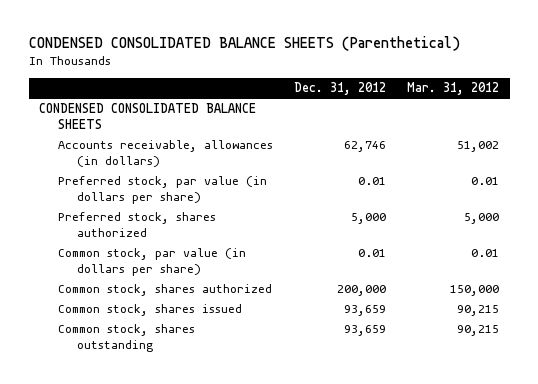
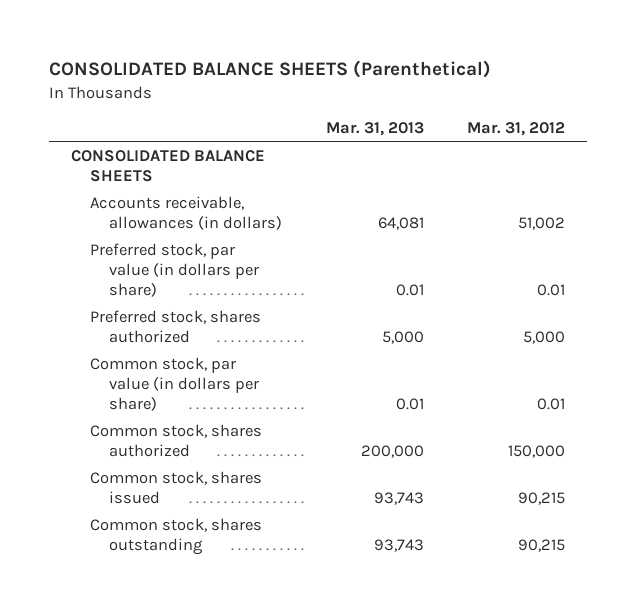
[28,36,460,52] CONDENSED CONSOLIDATED BALANCE SHEETS (Parenthetical) -> [49,59,492,78] CONSOLIDATED BALANCE SHEETS (Parenthetical)
[293,82,386,96] Dec. 31, 2012 -> none
none -> [325,122,424,137] Mar. 31, 2013
[39,103,257,129] CONDENSED CONSOLIDATED BALANCE SHEETS -> [70,149,265,182] CONSOLIDATED BALANCE SHEETS

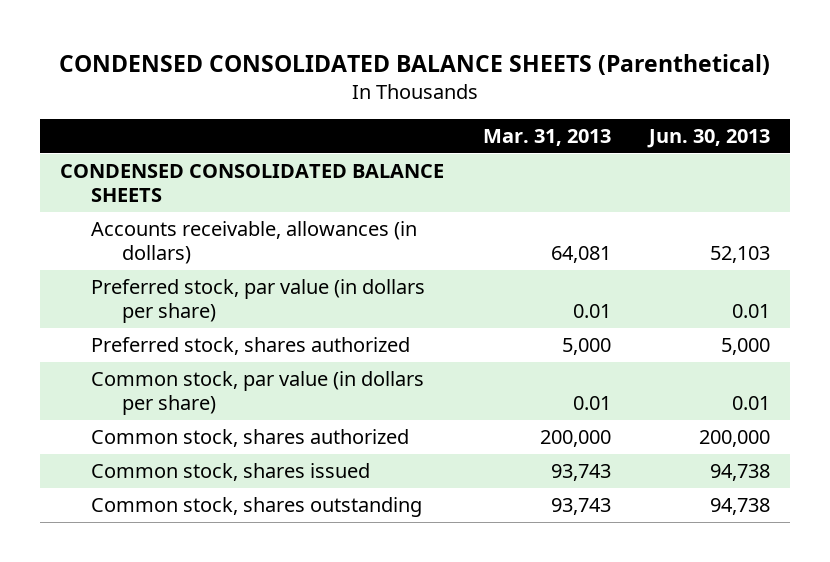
[49,59,492,78] CONSOLIDATED BALANCE SHEETS (Parenthetical) -> [59,53,771,75] CONDENSED CONSOLIDATED BALANCE SHEETS (Parenthetical)
[467,122,566,137] Mar. 31, 2012 -> none
none -> [647,128,771,148] Jun. 30, 2013
[70,149,265,182] CONSOLIDATED BALANCE SHEETS -> [59,164,444,203] CONDENSED CONSOLIDATED BALANCE SHEETS

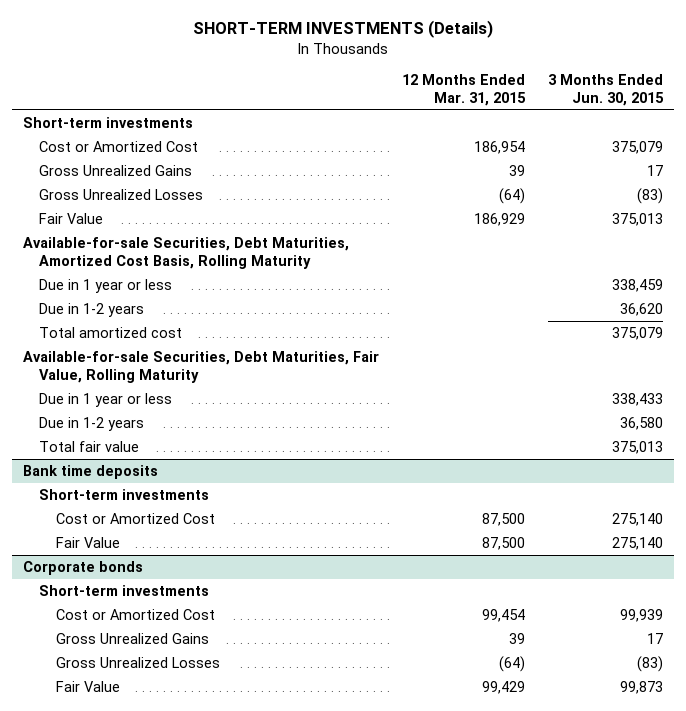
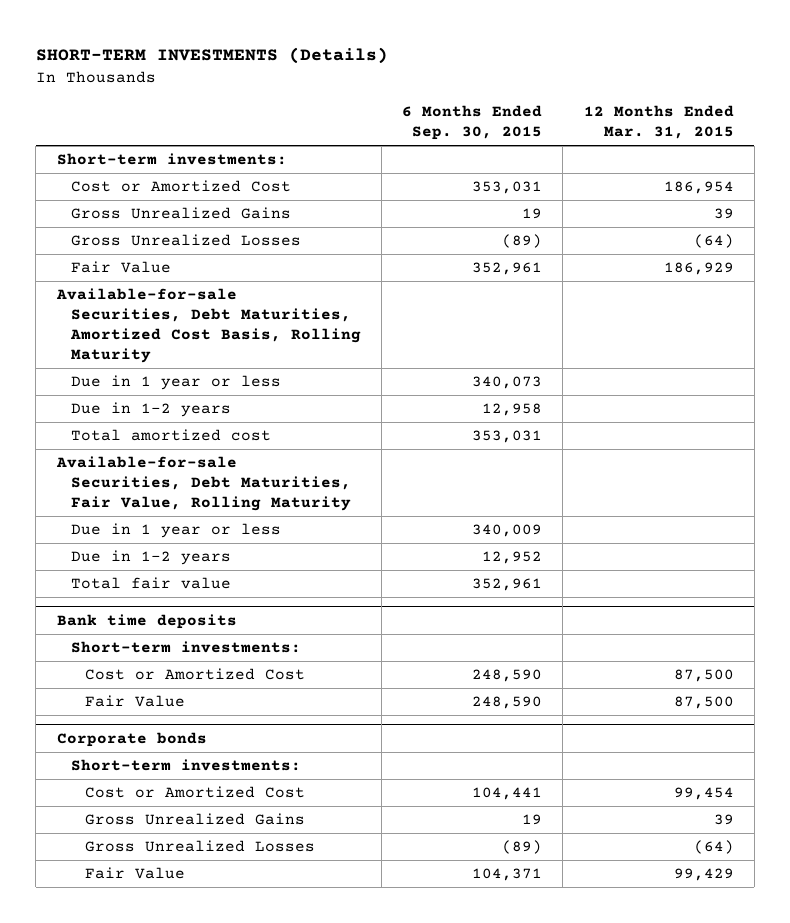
[547,74,664,107] 3 Months Ended Jun. 30, 2015 -> none
none -> [402,104,543,140] 6 Months Ended Sep. 30, 2015
[23,117,194,129] Short-term investments -> [56,153,287,166] Short-term investments:
[39,489,210,501] Short-term investments -> [71,641,302,654] Short-term investments:
[39,585,210,597] Short-term investments -> [71,759,302,772] Short-term investments:

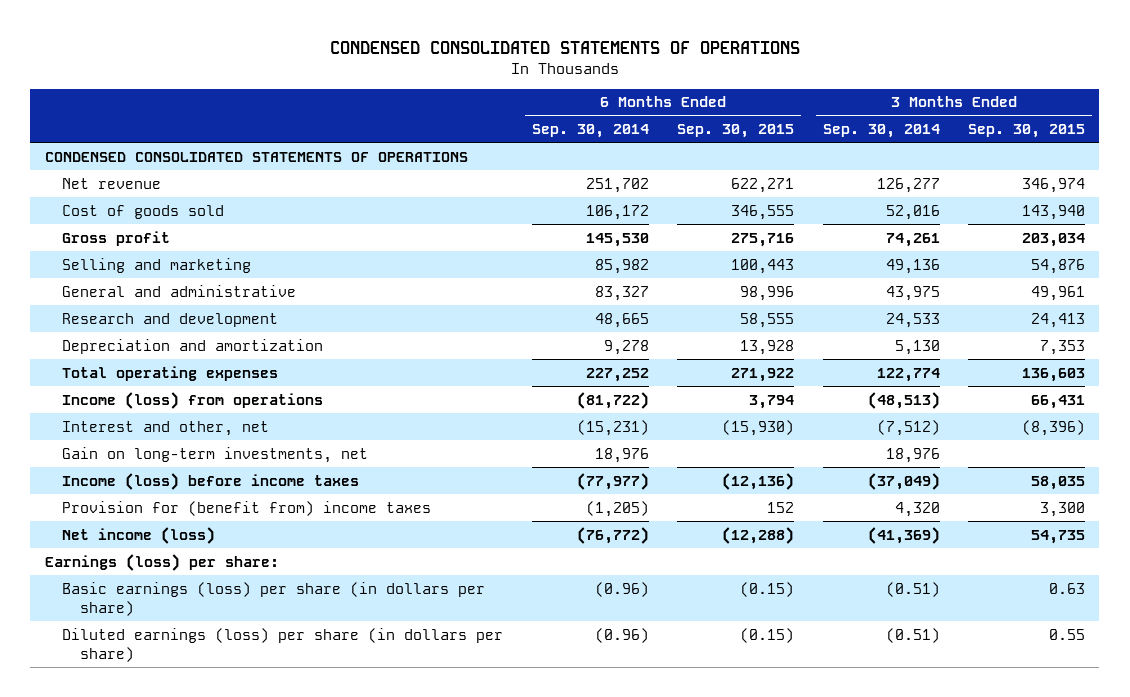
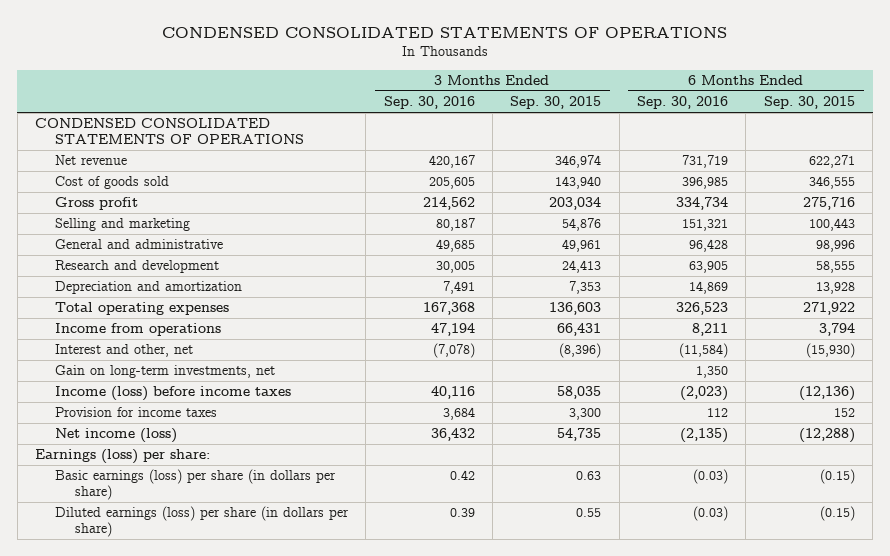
[531,124,649,139] Sep. 30, 2014 -> none
[822,124,940,139] Sep. 30, 2014 -> none
none -> [383,96,475,110] Sep. 30, 2016
none -> [636,96,728,110] Sep. 30, 2016
[62,391,324,409] Income (loss) from operations -> [54,323,221,337] Income from operations
[62,500,432,516] Provision for (benefit from) income taxes -> [54,407,217,418] Provision for income taxes

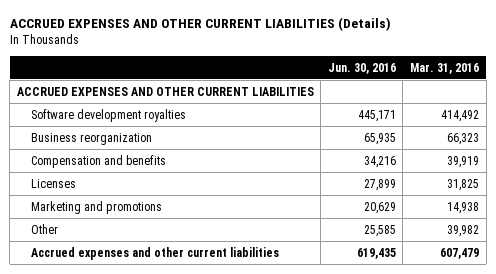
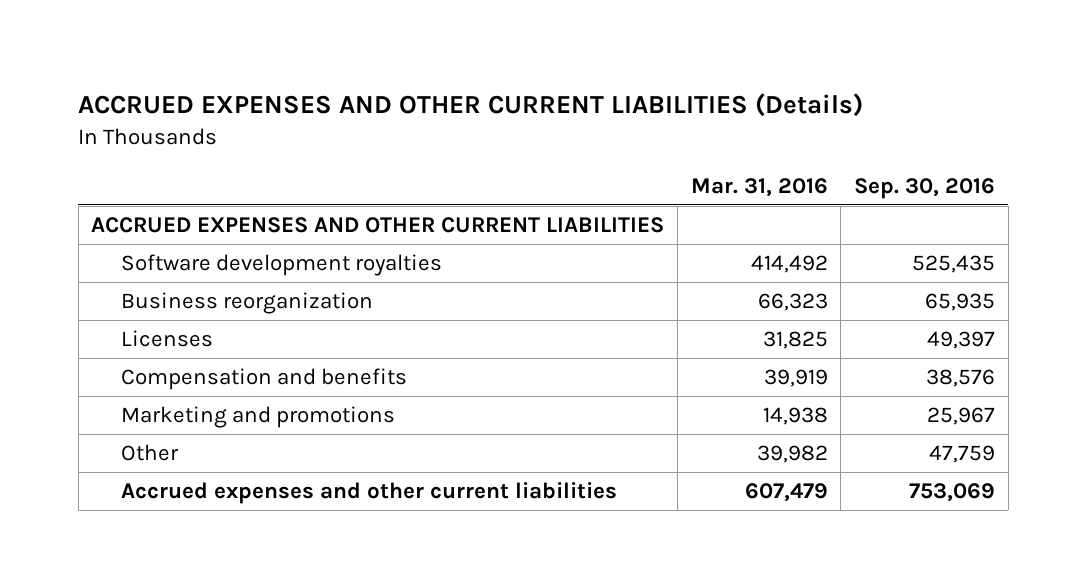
[327,62,396,74] Jun. 30, 2016 -> none
none -> [853,177,995,199] Sep. 30, 2016
[30,154,166,168] Compensation and benefits -> [121,368,408,391] Compensation and benefits

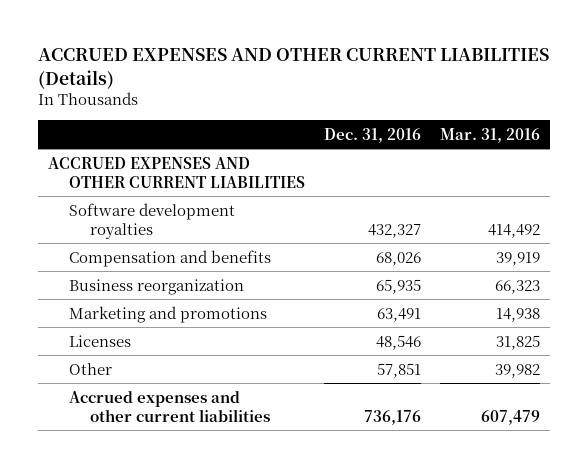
[853,177,995,199] Sep. 30, 2016 -> none
none -> [324,127,422,143] Dec. 31, 2016
[121,292,374,315] Business reorganization -> [68,278,244,295] Business reorganization
[121,330,214,348] Licenses -> [68,334,131,347] Licenses

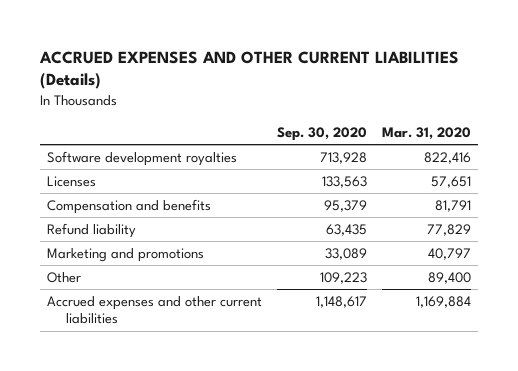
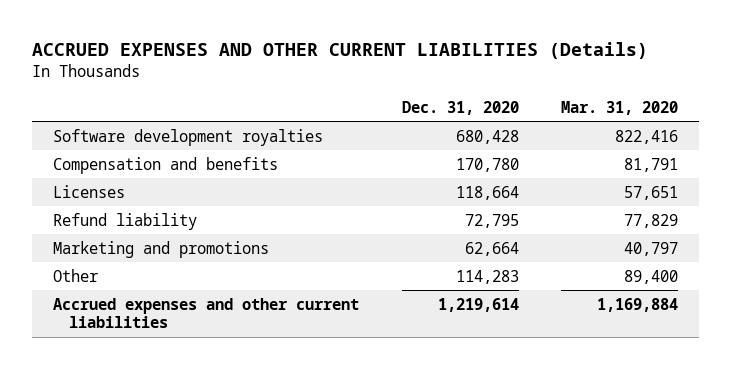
[276,127,367,142] Sep. 30, 2020 -> none
none -> [401,100,519,115] Dec. 31, 2020
[47,175,97,187] Licenses -> [53,184,126,198] Licenses

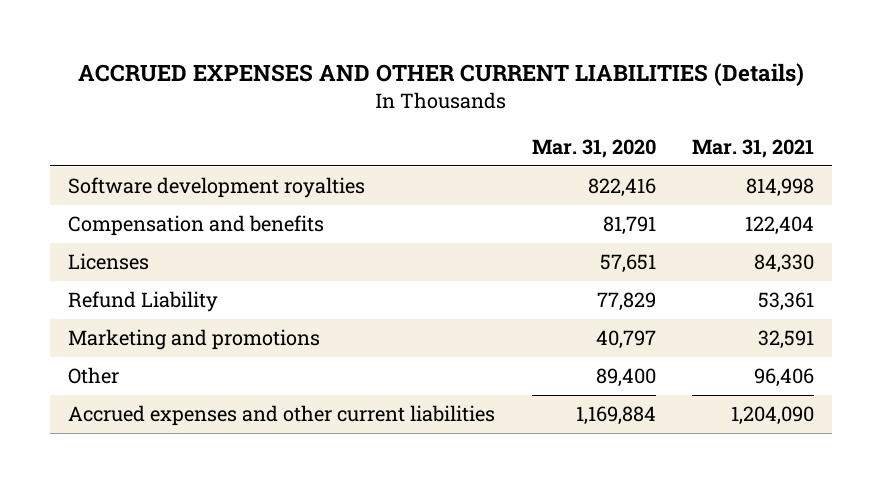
[401,100,519,115] Dec. 31, 2020 -> none
none -> [692,138,815,158] Mar. 31, 2021
[53,212,198,230] Refund liability -> [68,291,219,313] Refund Liability

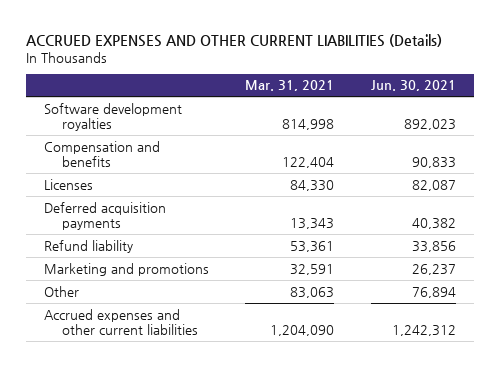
[531,138,656,158] Mar. 31, 2020 -> none
none -> [370,80,456,92] Jun. 30, 2021
none -> [44,201,167,230] Deferred acquisition payments
[68,291,219,313] Refund Liability -> [44,239,134,253] Refund liability
[754,368,815,388] 96,406 -> [290,286,335,298] 83,063

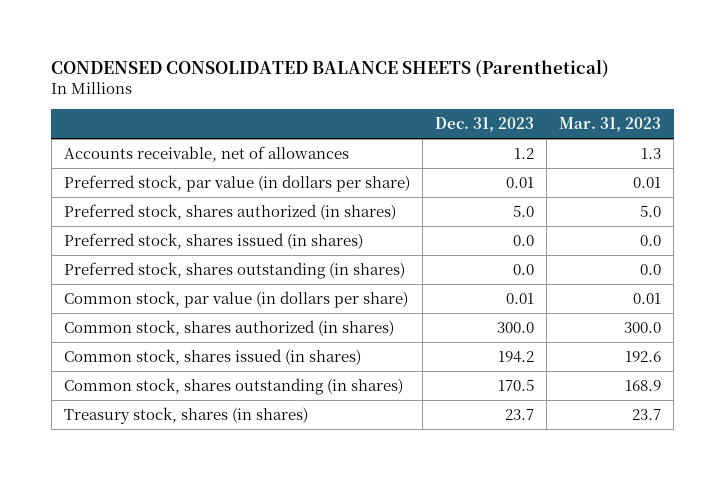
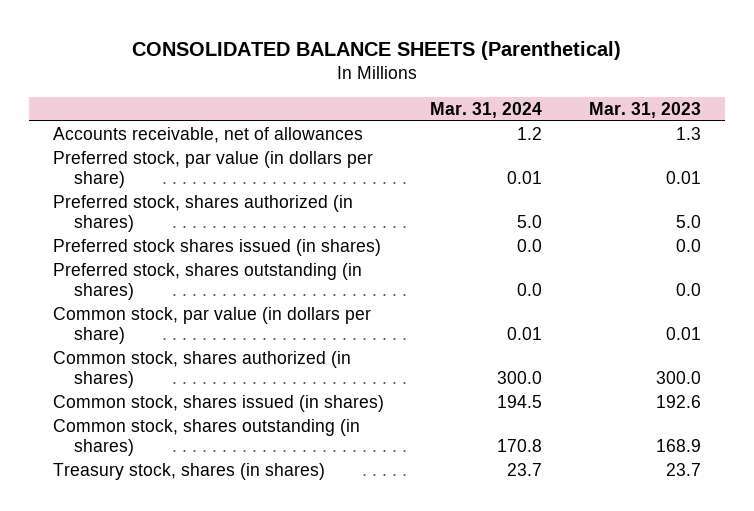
[51,59,610,79] CONDENSED CONSOLIDATED BALANCE SHEETS (Parenthetical) -> [131,40,621,60] CONSOLIDATED BALANCE SHEETS (Parenthetical)
[435,117,535,133] Dec. 31, 2023 -> none
none -> [430,101,543,118] Mar. 31, 2024
[63,232,363,249] Preferred stock, shares issued (in shares) -> [52,239,381,257] Preferred stock shares issued (in shares)

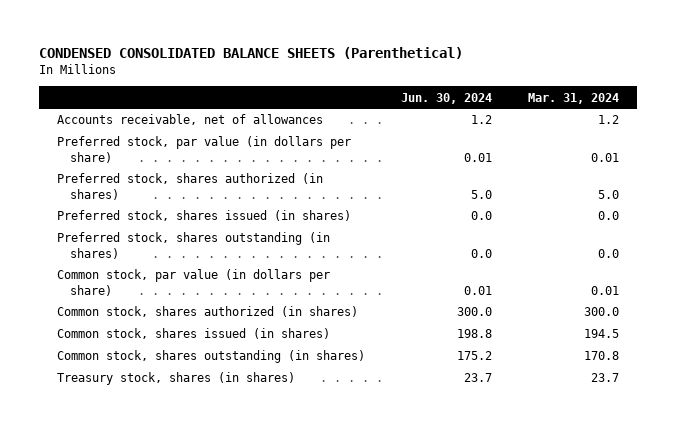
[131,40,621,60] CONSOLIDATED BALANCE SHEETS (Parenthetical) -> [39,46,464,59] CONDENSED CONSOLIDATED BALANCE SHEETS (Parenthetical)
[589,101,702,118] Mar. 31, 2023 -> none
none -> [401,92,493,104] Jun. 30, 2024
[52,239,381,257] Preferred stock shares issued (in shares) -> [57,210,352,222] Preferred stock, shares issued (in shares)

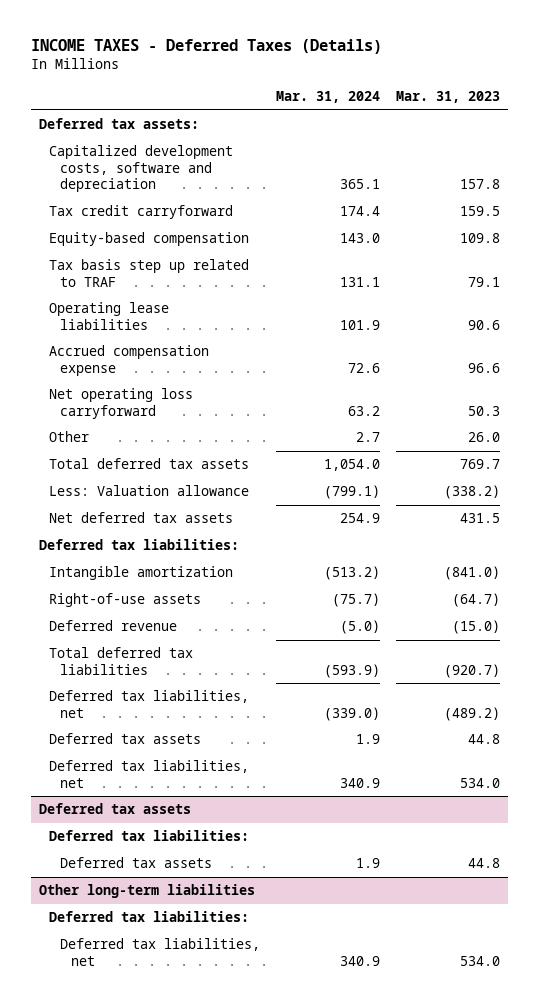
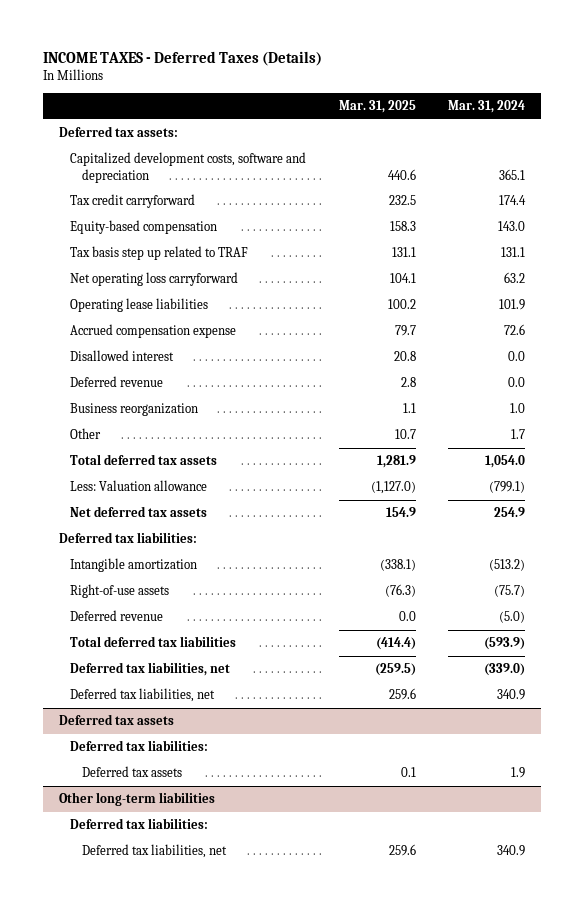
[396,91,501,104] Mar. 31, 2023 -> none
none -> [338,100,416,114] Mar. 31, 2025
[49,388,194,419] Net operating loss carryforward -> [70,272,239,287] Net operating loss carryforward
none -> [70,350,175,362] Disallowed interest
none -> [70,376,164,388] Deferred revenue
none -> [70,403,199,417] Business reorganization
[356,432,381,443] 2.7 -> [510,429,525,440] 1.7
[49,733,202,745] Deferred tax assets -> none

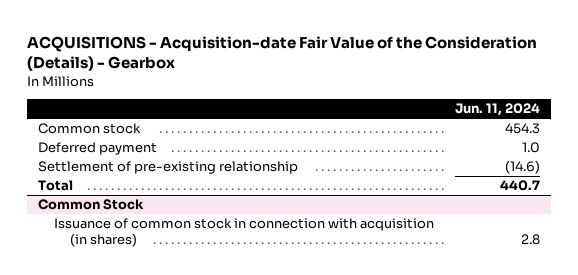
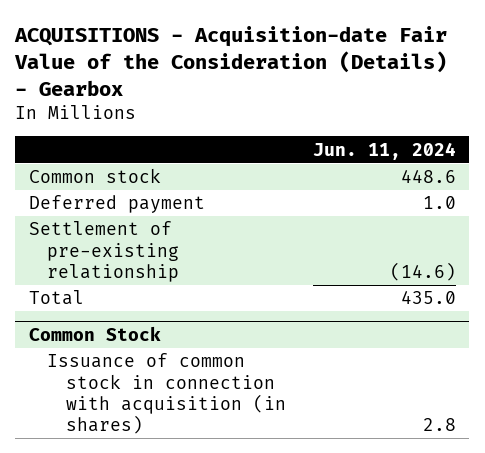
[505,123,541,135] 454.3 -> [400,169,456,184] 448.6
[500,180,541,192] 440.7 -> [400,290,456,305] 435.0

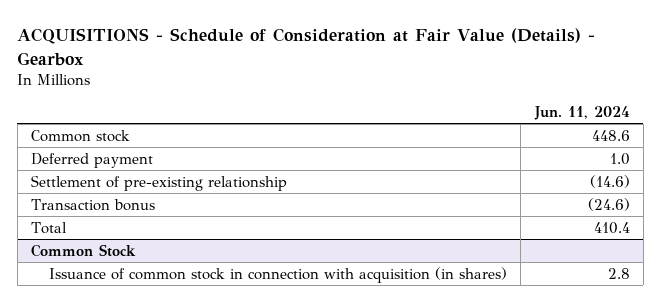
[14,26,448,96] ACQUISITIONS - Acquisition-date Fair Value of the Consideration (Details) - Gearbox -> [17,27,596,66] ACQUISITIONS - Schedule of Consideration at Fair Value (Details) - Gearbox
none -> [31,198,156,211] Transaction bonus
[400,290,456,305] 435.0 -> [593,221,630,234] 410.4

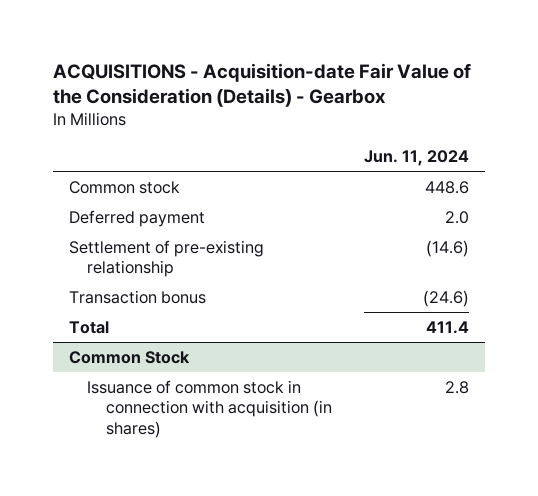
[17,27,596,66] ACQUISITIONS - Schedule of Consideration at Fair Value (Details) - Gearbox -> [52,63,471,108] ACQUISITIONS - Acquisition-date Fair Value of the Consideration (Details) - Gearbox
[609,152,630,165] 1.0 -> [445,210,470,224] 2.0
[593,221,630,234] 410.4 -> [426,320,470,334] 411.4

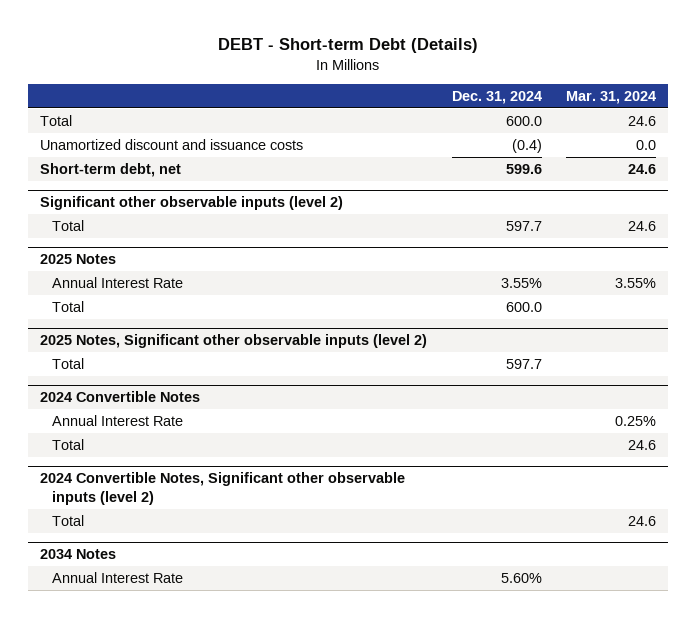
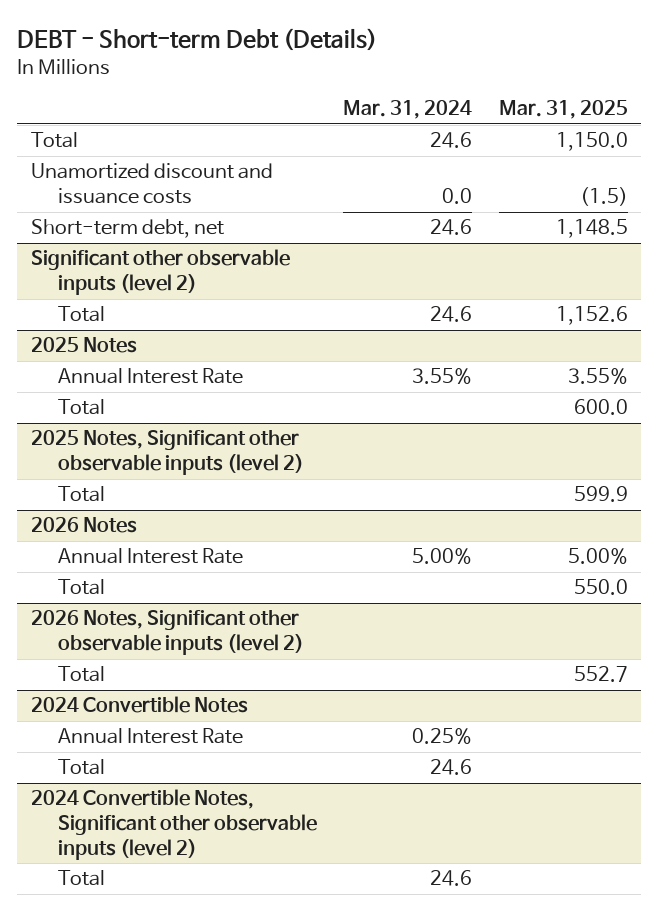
[451,90,542,104] Dec. 31, 2024 -> none
none -> [498,100,628,120] Mar. 31, 2025
none -> [30,517,137,534] 2026 Notes
none -> [57,548,243,565] Annual Interest Rate
none -> [57,579,105,596] Total
none -> [30,610,304,656] 2026 Notes, Significant other observable inputs (level 2)
none -> [57,666,105,683] Total
[40,549,117,560] 2034 Notes -> none
[52,571,184,583] Annual Interest Rate -> none

